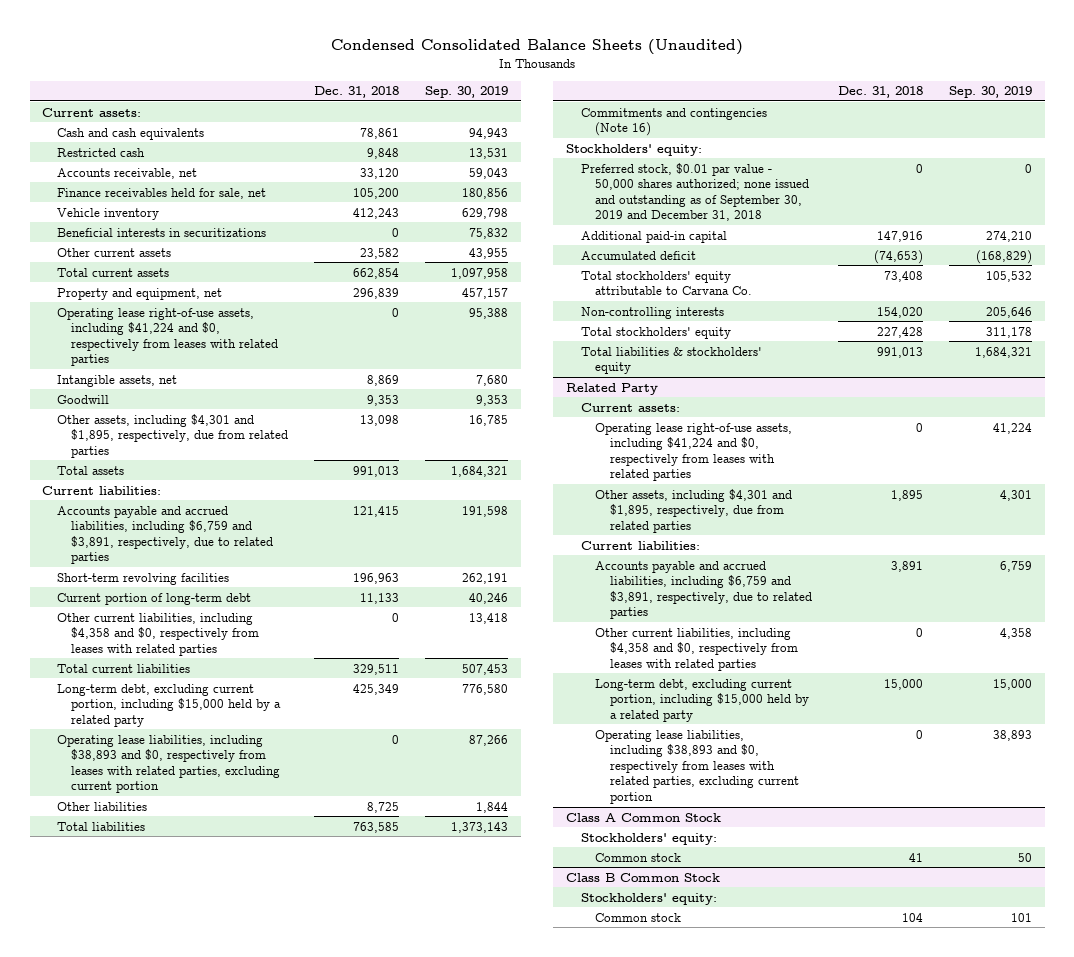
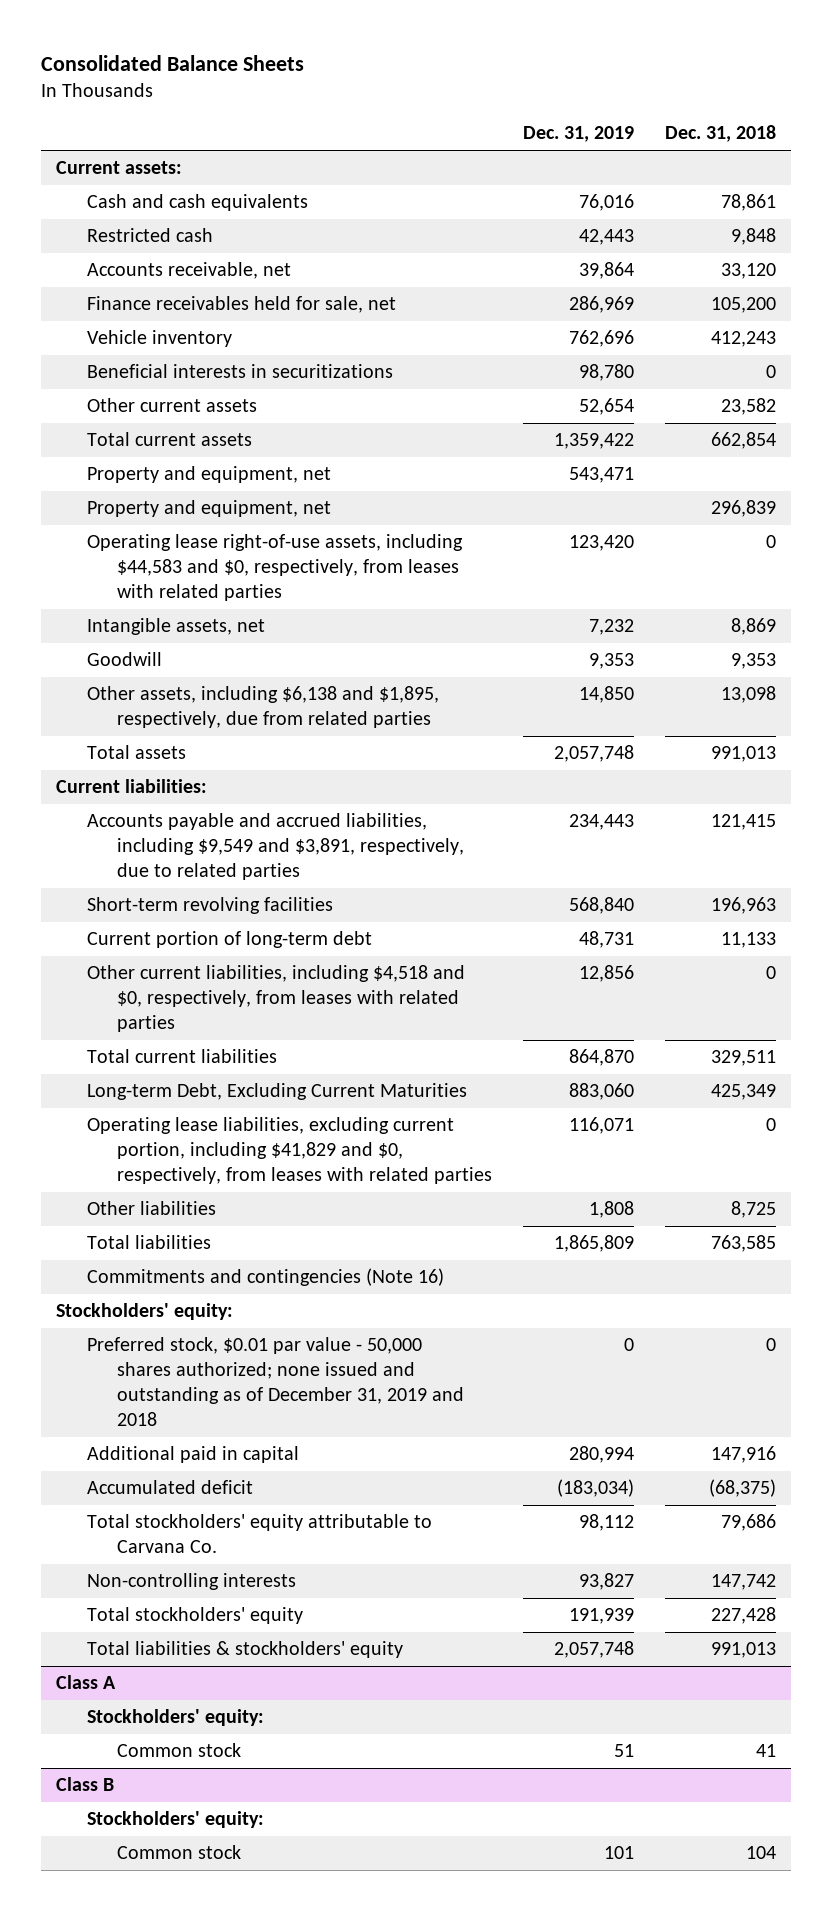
[331,38,744,55] Condensed Consolidated Balance Sheets (Unaudited) -> [40,54,304,71] Consolidated Balance Sheets
[424,86,508,99] Sep. 30, 2019 -> none
none -> [522,126,634,143] Dec. 31, 2019
none -> [86,466,331,484] Property and equipment, net
[56,307,279,367] Operating lease right-of-use assets, including $41,224 and $0, respectively from leases with related parties -> [86,534,463,602] Operating lease right-of-use assets, including $44,583 and $0, respectively, from leases with related parties
[56,413,289,458] Other assets, including $4,301 and $1,895, respectively, due from related parties -> [86,686,439,729] Other assets, including $6,138 and $1,895, respectively, due from related parties
[56,505,274,565] Accounts payable and accrued liabilities, including $6,759 and $3,891, respectively, due to related parties -> [86,813,465,881] Accounts payable and accrued liabilities, including $9,549 and $3,891, respectively, due to related parties
[56,612,260,656] Other current liabilities, including $4,358 and $0, respectively from leases with related parties -> [86,965,465,1033] Other current liabilities, including $4,518 and $0, respectively, from leases with related parties
[56,683,282,727] Long-term debt, excluding current portion, including $15,000 held by a related party -> [86,1083,467,1101] Long-term Debt, Excluding Current Maturities
[56,734,281,794] Operating lease liabilities, including $38,893 and $0, respectively from leases with related parties, excluding current portion -> [86,1117,493,1185] Operating lease liabilities, excluding current portion, including $41,829 and $0, respectively, from leases with related parties
[580,162,810,222] Preferred stock, $0.01 par value - 50,000 shares authorized; none issued and outstanding as of September 30, 2019 and December 31, 2018 -> [86,1337,465,1427] Preferred stock, $0.01 par value - 50,000 shares authorized; none issued and outstanding as of December 31, 2019 and 2018
[580,230,727,243] Additional paid-in capital -> [86,1446,299,1464] Additional paid in capital
[874,249,924,264] (74,653) -> [708,1479,776,1498] (68,375)
[884,270,924,282] 73,408 -> [720,1514,776,1532] 79,686
[877,306,924,318] 154,020 -> [710,1574,776,1591] 147,742
[566,382,659,395] Related Party -> none
[580,402,680,412] Current assets: -> none
[595,422,793,482] Operating lease right-of-use assets, including $41,224 and $0, respectively from leases with related parties -> none
[595,488,793,533] Other assets, including $4,301 and $1,895, respectively, due from related parties -> none
[580,540,700,550] Current liabilities: -> none
[595,560,812,620] Accounts payable and accrued liabilities, including $6,759 and $3,891, respectively, due to related parties -> none
[595,627,798,671] Other current liabilities, including $4,358 and $0, respectively from leases with related parties -> none
[595,678,809,722] Long-term debt, excluding current portion, including $15,000 held by a related party -> none
[595,729,799,804] Operating lease liabilities, including $38,893 and $0, respectively from leases with related parties, excluding current portion -> none
[566,812,722,822] Class A Common Stock -> [55,1675,116,1690] Class A
[566,872,721,882] Class B Common Stock -> [55,1777,114,1792] Class B

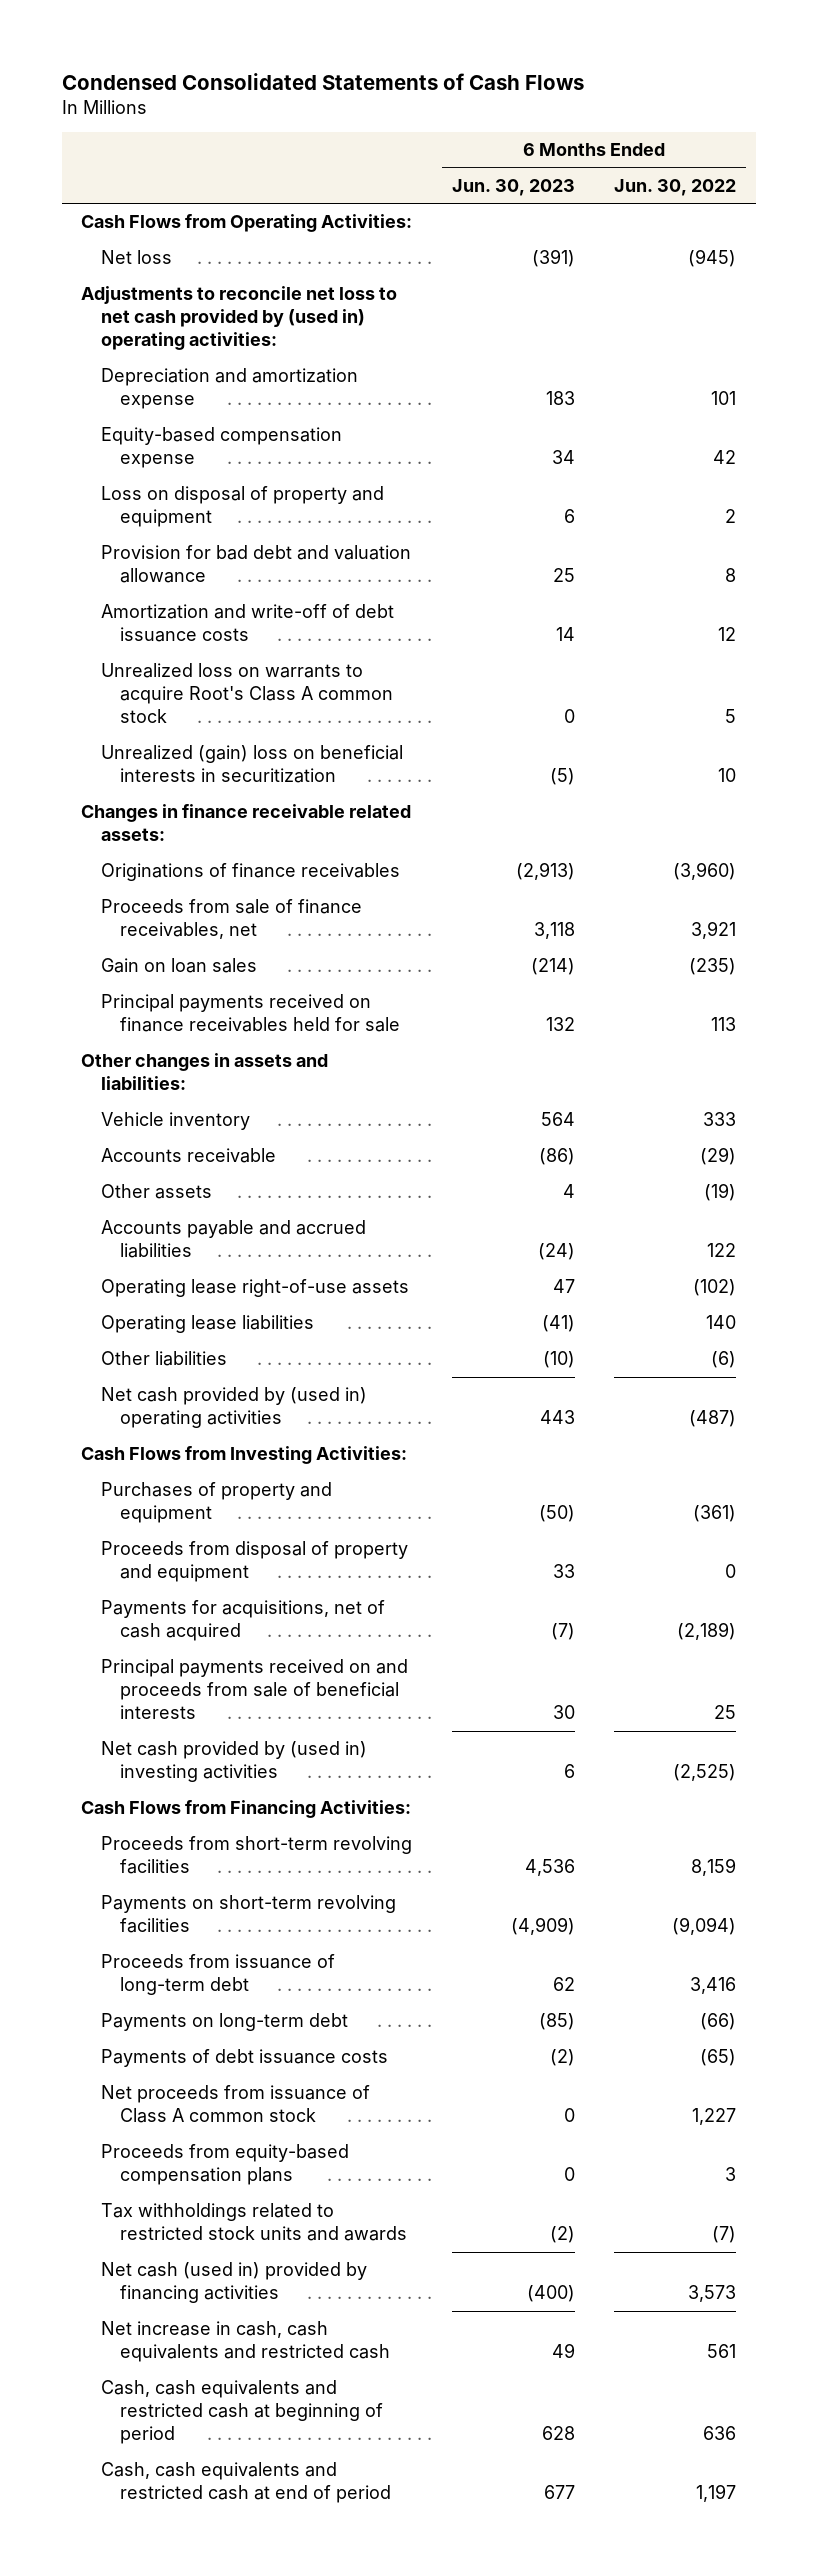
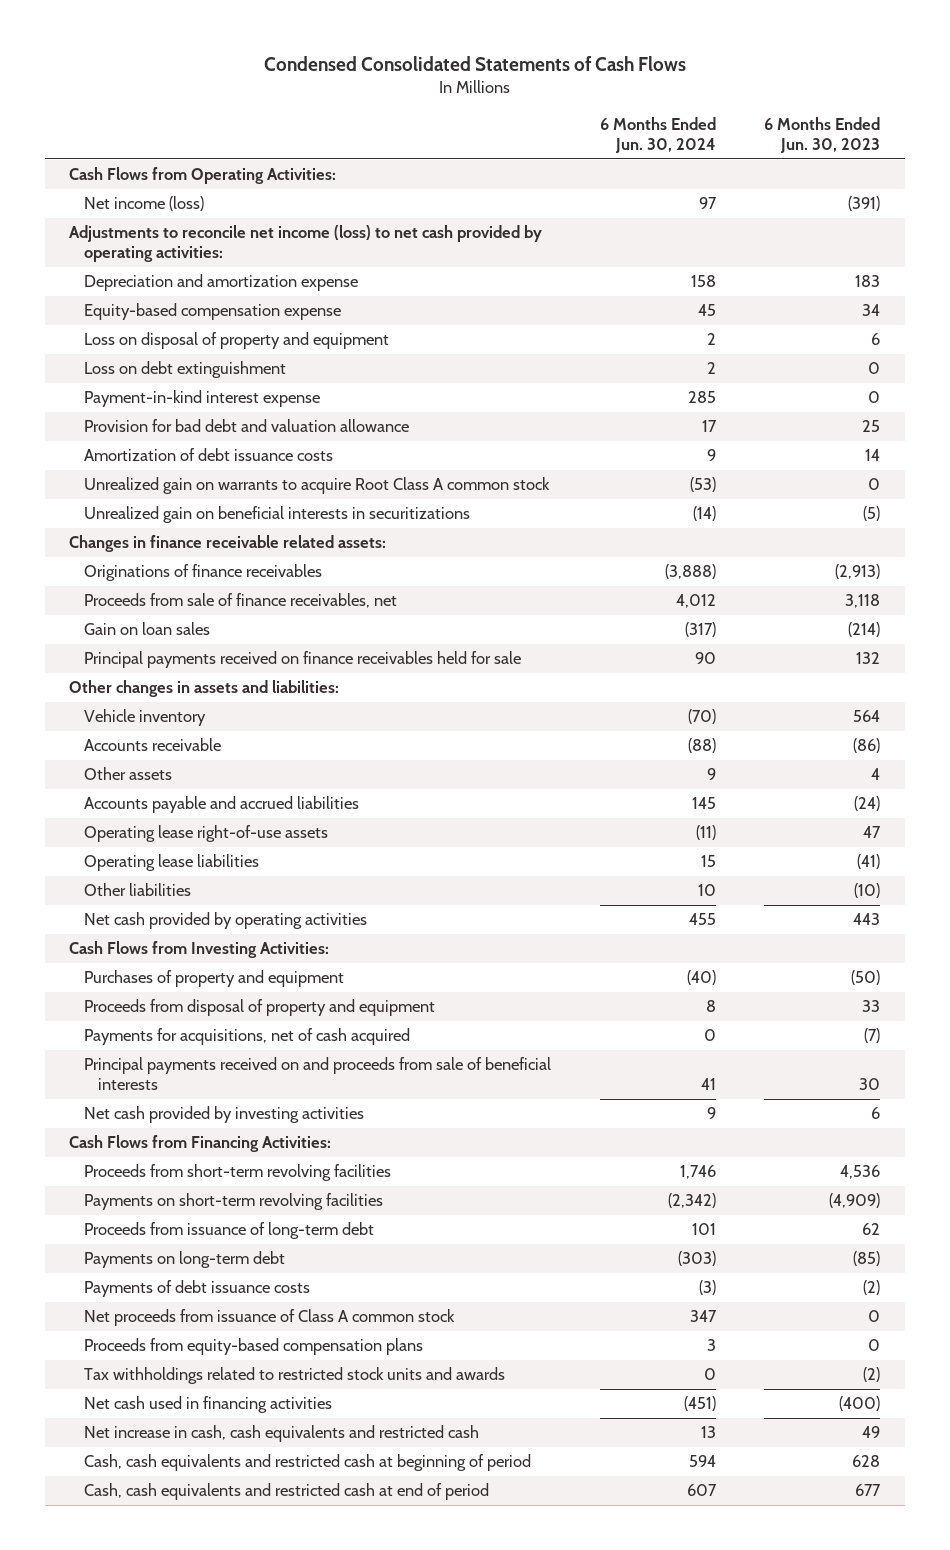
[613,178,736,196] Jun. 30, 2022 -> none
none -> [599,117,716,153] 6 Months Ended Jun. 30, 2024
[100,250,172,265] Net loss -> [83,196,204,212] Net income (loss)
[81,286,398,351] Adjustments to reconcile net loss to net cash provided by (used in) operating activities: -> [69,225,543,263] Adjustments to reconcile net income (loss) to net cash provided by operating activities:
none -> [83,361,286,379] Loss on debt extinguishment
none -> [83,390,320,408] Payment-in-kind interest expense
[100,604,394,643] Amortization and write-off of debt issuance costs -> [83,448,333,462] Amortization of debt issuance costs
[100,663,394,724] Unrealized loss on warrants to acquire Root's Class A common stock -> [83,477,550,495] Unrealized gain on warrants to acquire Root Class A common stock
[100,745,403,784] Unrealized (gain) loss on beneficial interests in securitization -> [83,506,470,524] Unrealized gain on beneficial interests in securitizations
[100,1387,367,1429] Net cash provided by (used in) operating activities -> [83,912,367,930] Net cash provided by operating activities
[100,1741,367,1783] Net cash provided by (used in) investing activities -> [83,1106,364,1124] Net cash provided by investing activities
[100,2262,367,2304] Net cash (used in) provided by financing activities -> [83,1396,332,1414] Net cash used in financing activities

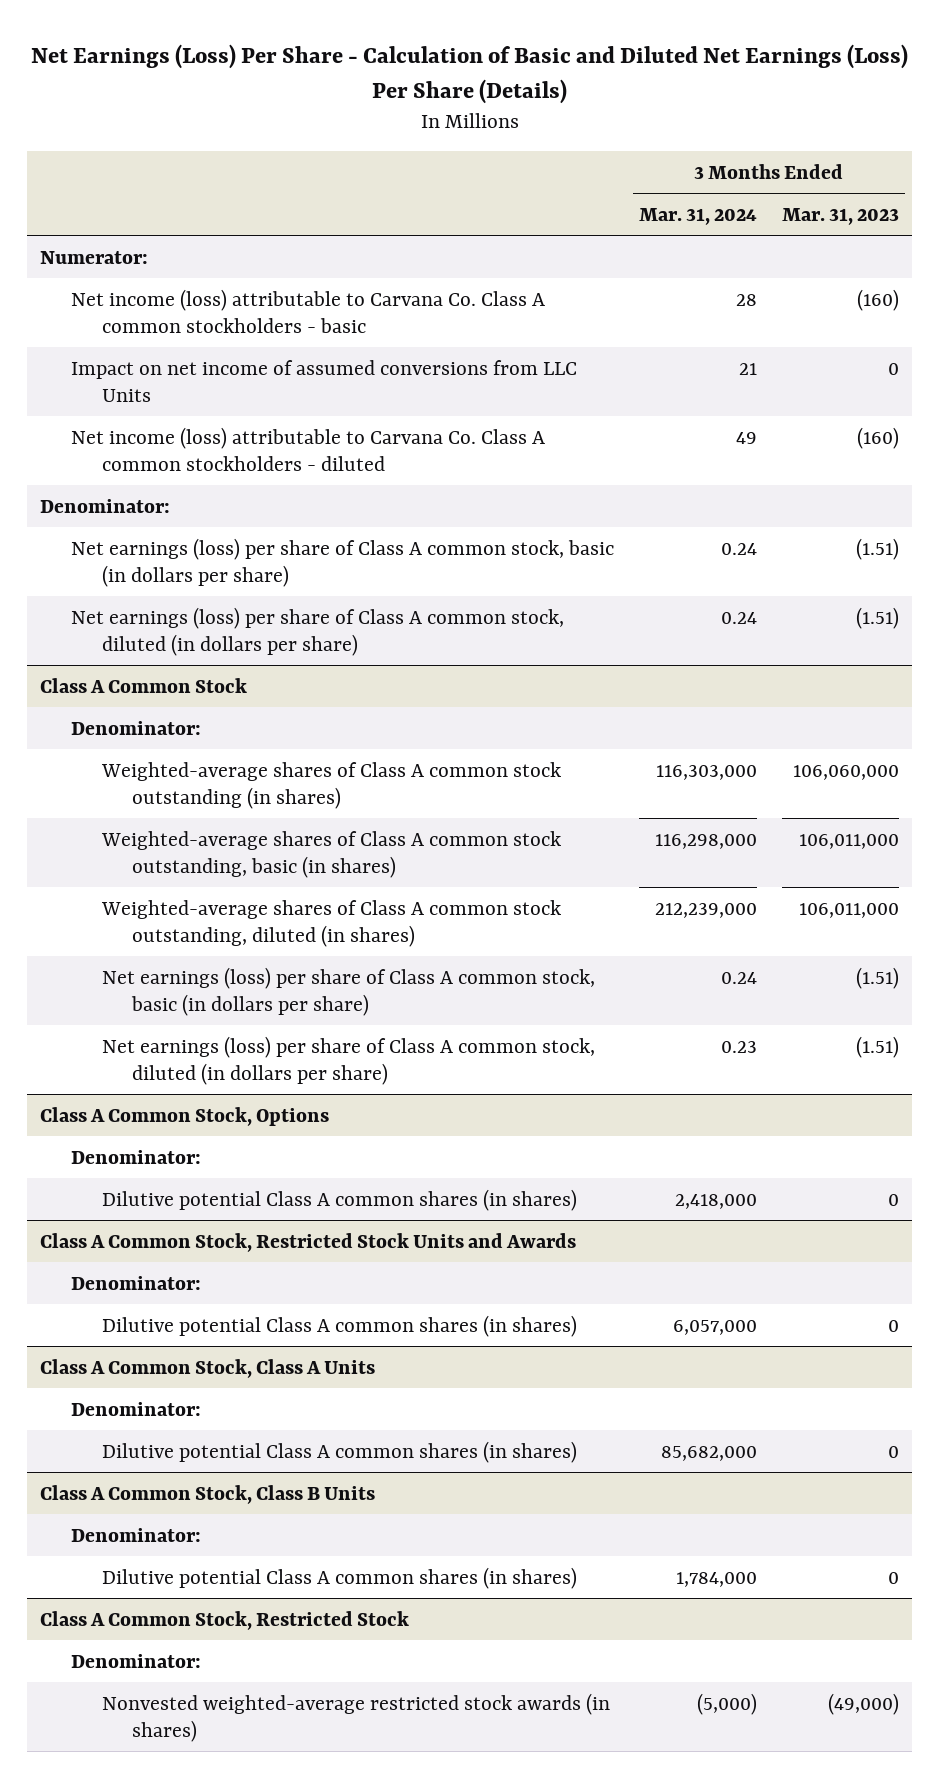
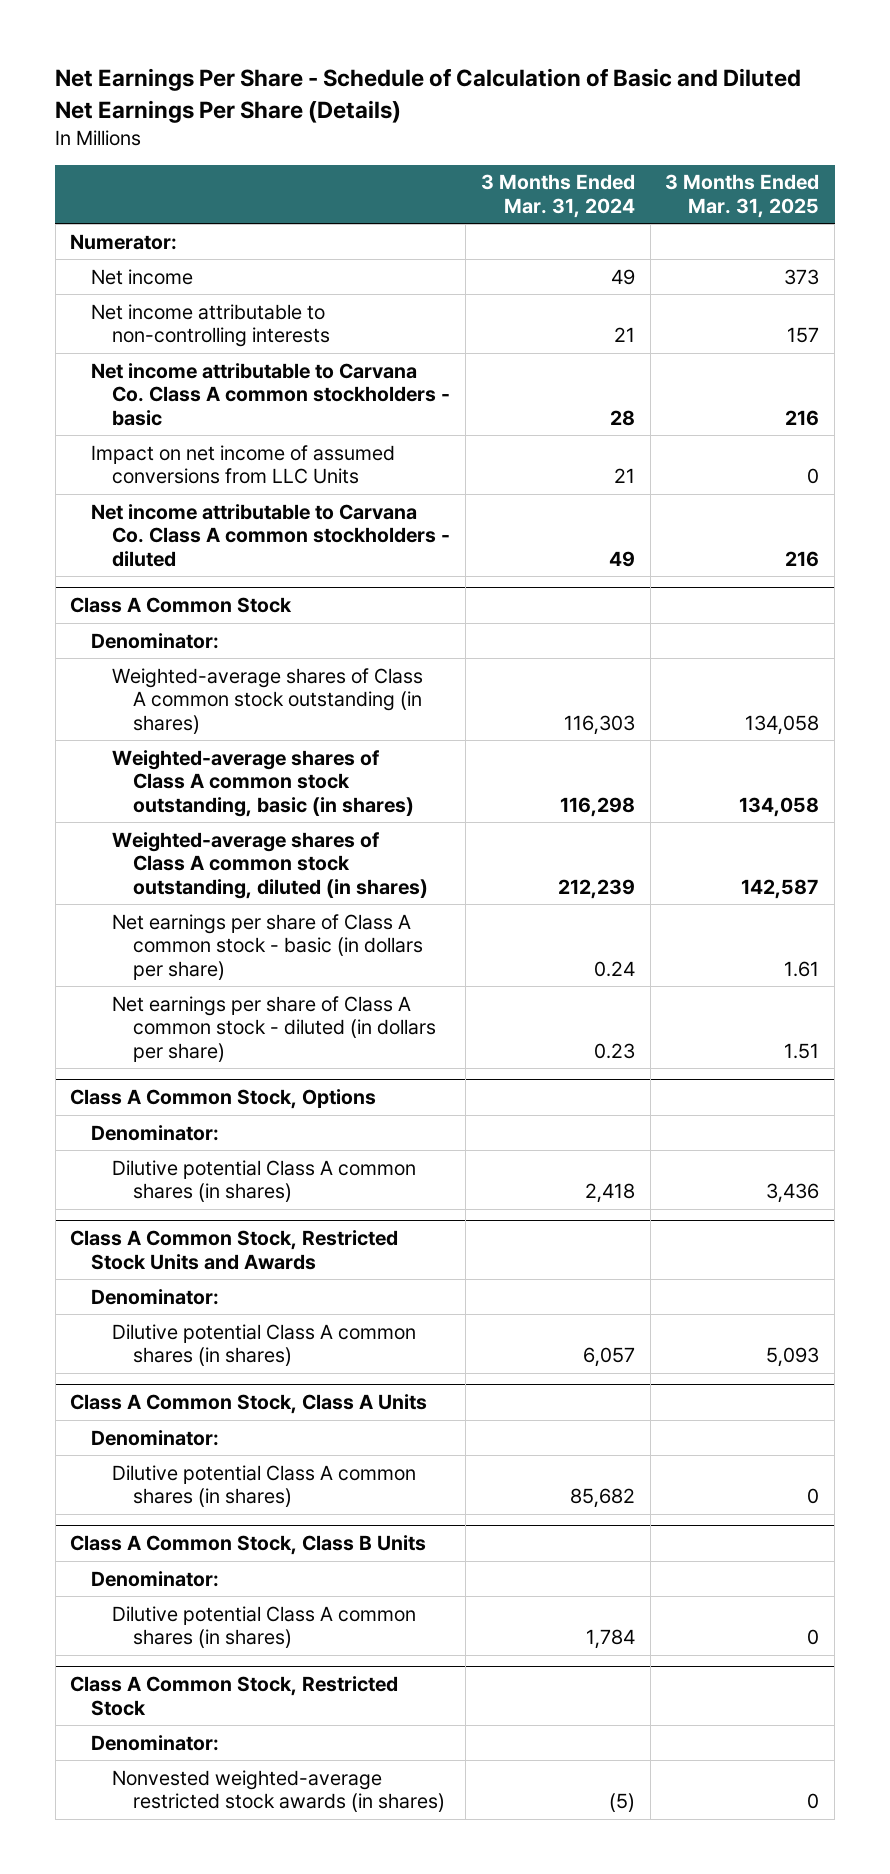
[30,43,908,104] Net Earnings (Loss) Per Share - Calculation of Basic and Diluted Net Earnings (Loss) Per Share (Details) -> [55,68,802,123] Net Earnings Per Share - Schedule of Calculation of Basic and Diluted Net Earnings Per Share (Details)
[782,207,900,225] Mar. 31, 2023 -> none
none -> [665,174,820,218] 3 Months Ended Mar. 31, 2025
none -> [91,268,194,285] Net income
none -> [91,303,331,348] Net income attributable to non-controlling interests
[70,288,545,333] Net income (loss) attributable to Carvana Co. Class A common stockholders - basic -> [91,362,451,426] Net income attributable to Carvana Co. Class A common stockholders - basic
[39,498,170,513] Denominator: -> none
[70,537,614,587] Net earnings (loss) per share of Class A common stock, basic (in dollars per share) -> none
[70,606,564,656] Net earnings (loss) per share of Class A common stock, diluted (in dollars per share) -> none
[70,426,545,471] Net income (loss) attributable to Carvana Co. Class A common stockholders - diluted -> [91,503,451,567] Net income attributable to Carvana Co. Class A common stockholders - diluted
[655,764,757,780] 116,303,000 -> [563,714,635,735] 116,303
[654,833,757,849] 116,298,000 -> [559,796,635,817] 116,298
[654,902,757,918] 212,239,000 -> [557,878,635,899] 212,239
[101,966,595,1016] Net earnings (loss) per share of Class A common stock, basic (in dollars per share) -> [112,913,424,980] Net earnings per share of Class A common stock - basic (in dollars per share)
[101,1035,595,1085] Net earnings (loss) per share of Class A common stock, diluted (in dollars per share) -> [112,995,437,1062] Net earnings per share of Class A common stock - diluted (in dollars per share)
[674,1193,757,1209] 2,418,000 -> [584,1183,635,1204] 2,418
[672,1319,757,1335] 6,057,000 -> [582,1347,635,1368] 6,057
[660,1445,757,1461] 85,682,000 -> [569,1488,635,1509] 85,682
[675,1571,757,1587] 1,784,000 -> [585,1629,635,1650] 1,784
[696,1692,757,1715] (5,000) -> [608,1793,635,1813] (5)

